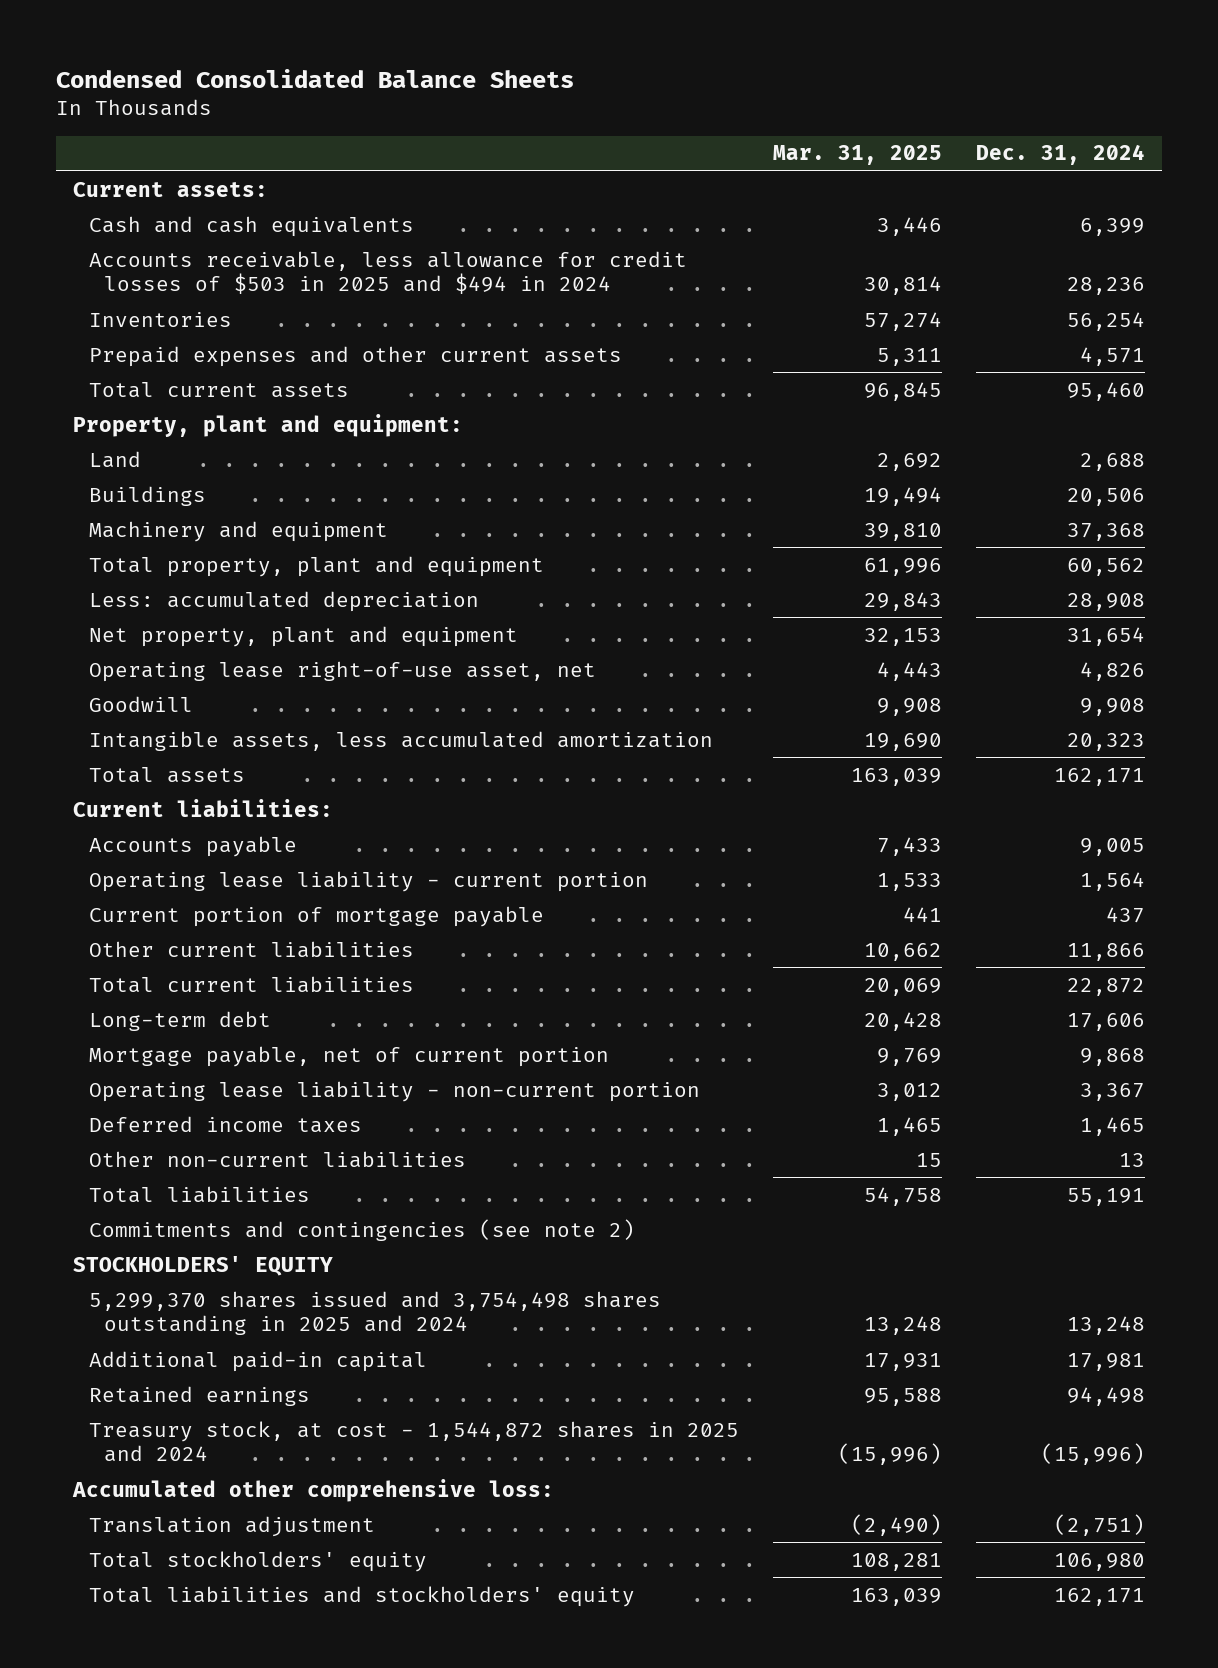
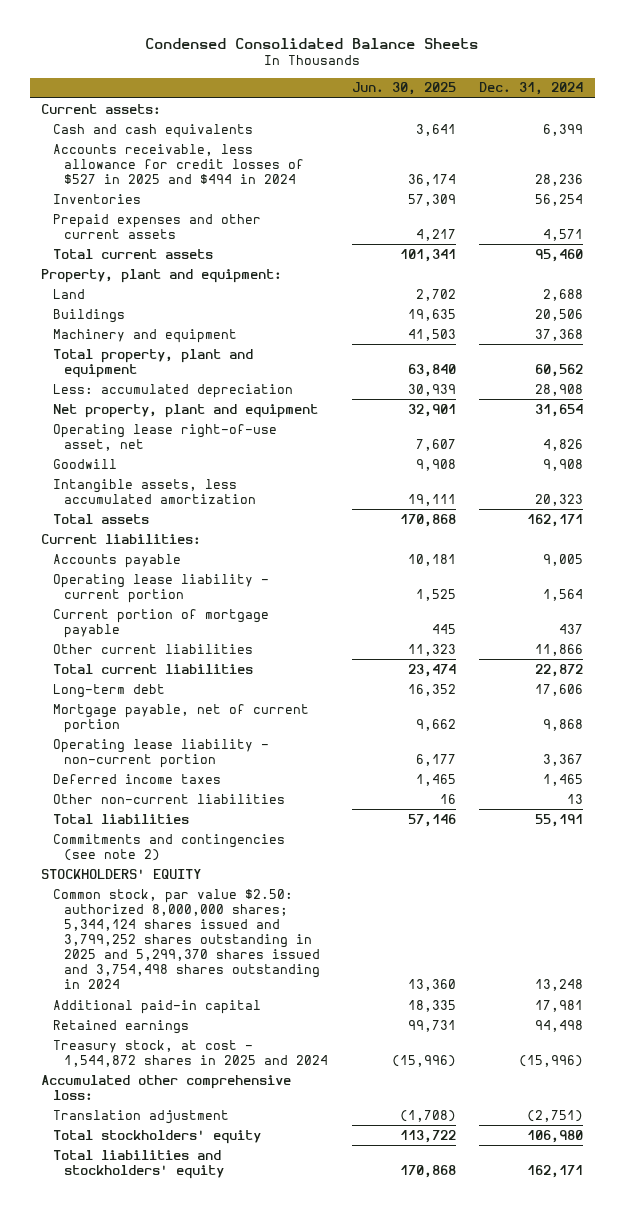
[772,145,942,166] Mar. 31, 2025 -> none
none -> [351,82,456,96] Jun. 30, 2025
[88,250,687,295] Accounts receivable, less allowance for credit losses of $503 in 2025 and $494 in 2024 -> [52,143,304,184] Accounts receivable, less allowance for credit losses of $527 in 2025 and $494 in 2024
[88,1290,661,1336] 5,299,370 shares issued and 3,754,498 shares outstanding in 2025 and 2024 -> [52,888,320,990] Common stock, par value $2.50: authorized 8,000,000 shares; 5,344,124 shares issued and 3,799,252 shares outstanding in 2025 and 5,299,370 shares issued and 3,754,498 shares outstanding in 2024

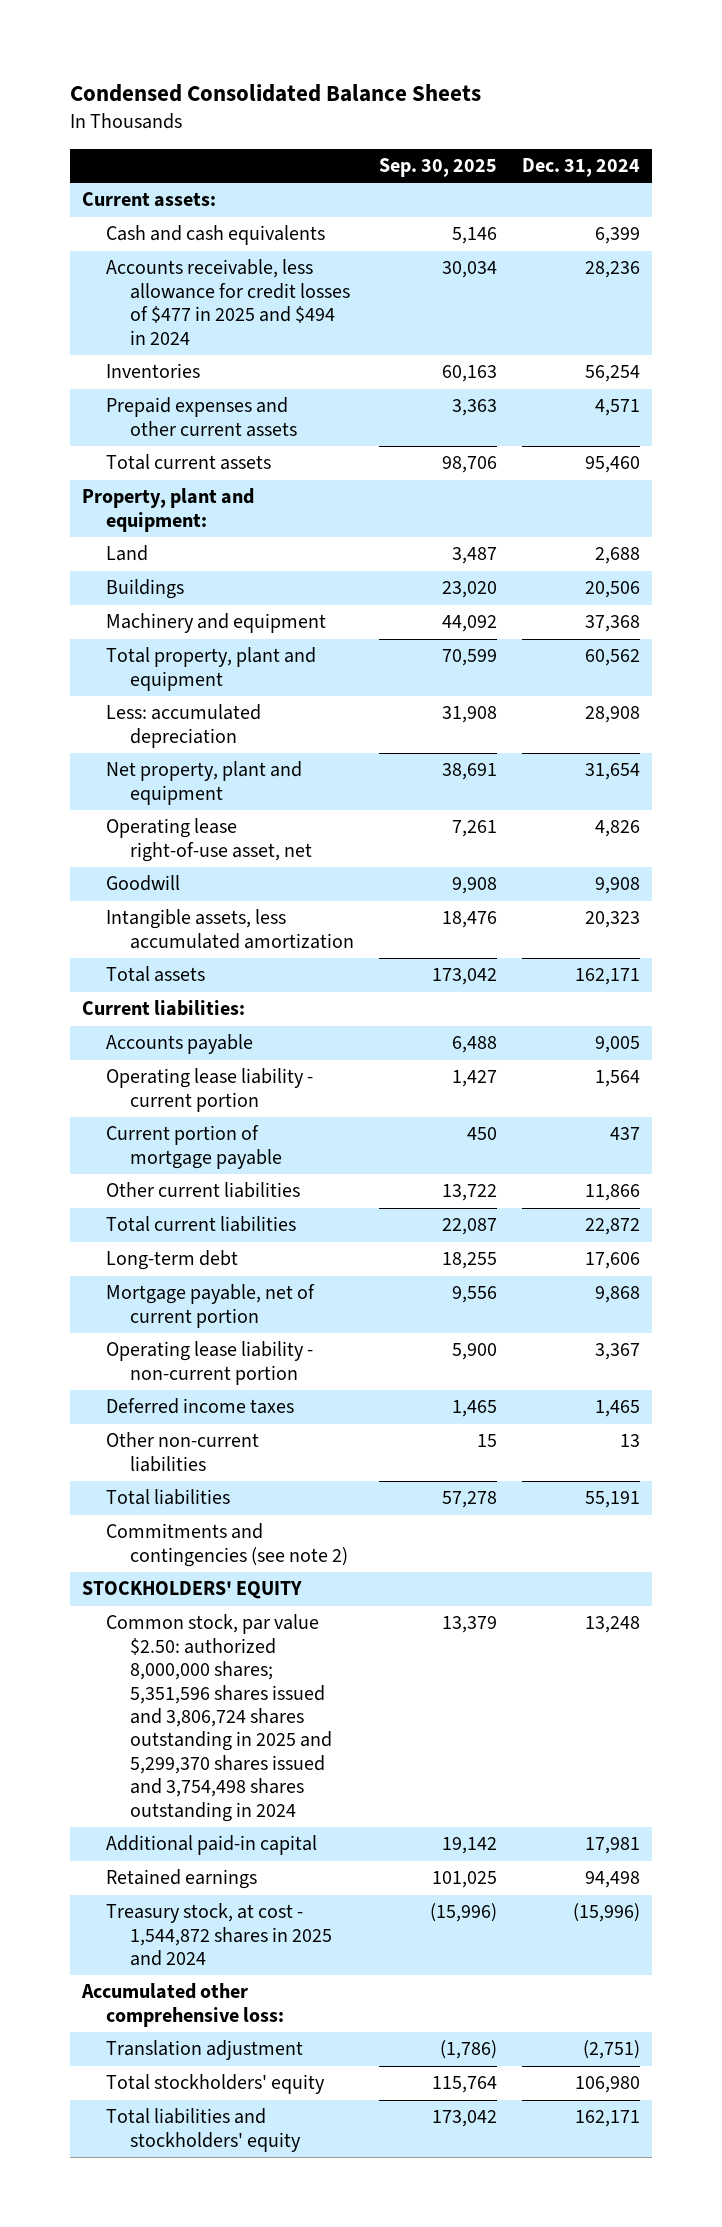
[351,82,456,96] Jun. 30, 2025 -> none
none -> [378,158,497,178] Sep. 30, 2025
[52,143,304,184] Accounts receivable, less allowance for credit losses of $527 in 2025 and $494 in 2024 -> [106,259,351,345] Accounts receivable, less allowance for credit losses of $477 in 2025 and $494 in 2024
[52,888,320,990] Common stock, par value $2.50: authorized 8,000,000 shares; 5,344,124 shares issued and 3,799,252 shares outstanding in 2025 and 5,299,370 shares issued and 3,754,498 shares outstanding in 2024 -> [106,1614,333,1822] Common stock, par value $2.50: authorized 8,000,000 shares; 5,351,596 shares issued and 3,806,724 shares outstanding in 2025 and 5,299,370 shares issued and 3,754,498 shares outstanding in 2024

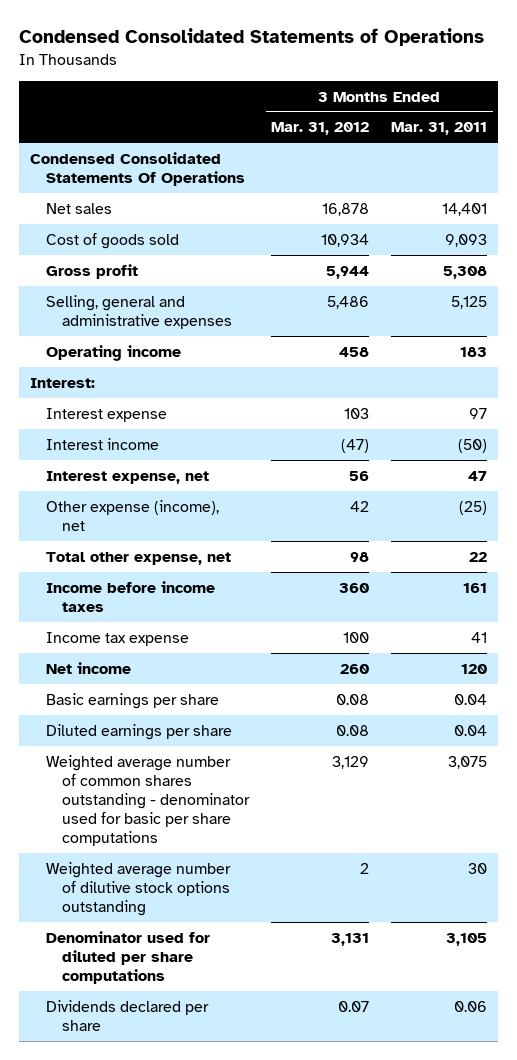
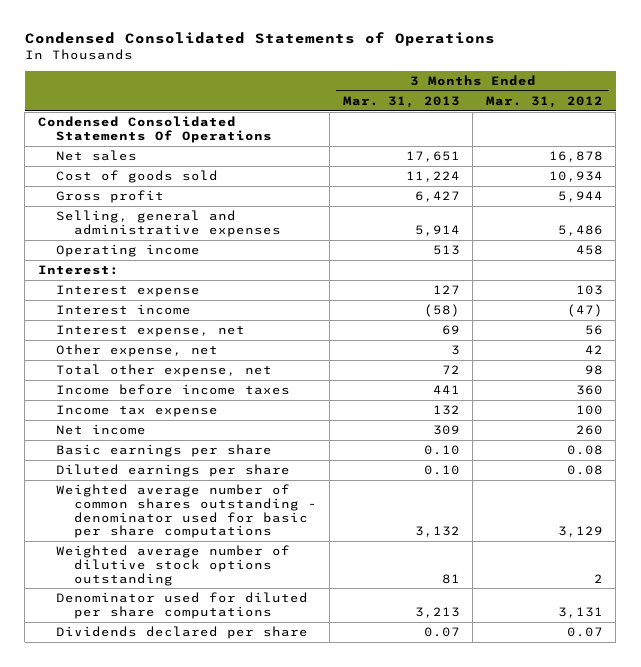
[391,122,488,136] Mar. 31, 2011 -> none
none -> [342,95,460,108] Mar. 31, 2013
[45,499,219,531] Other expense (income), net -> [55,344,218,358] Other expense, net

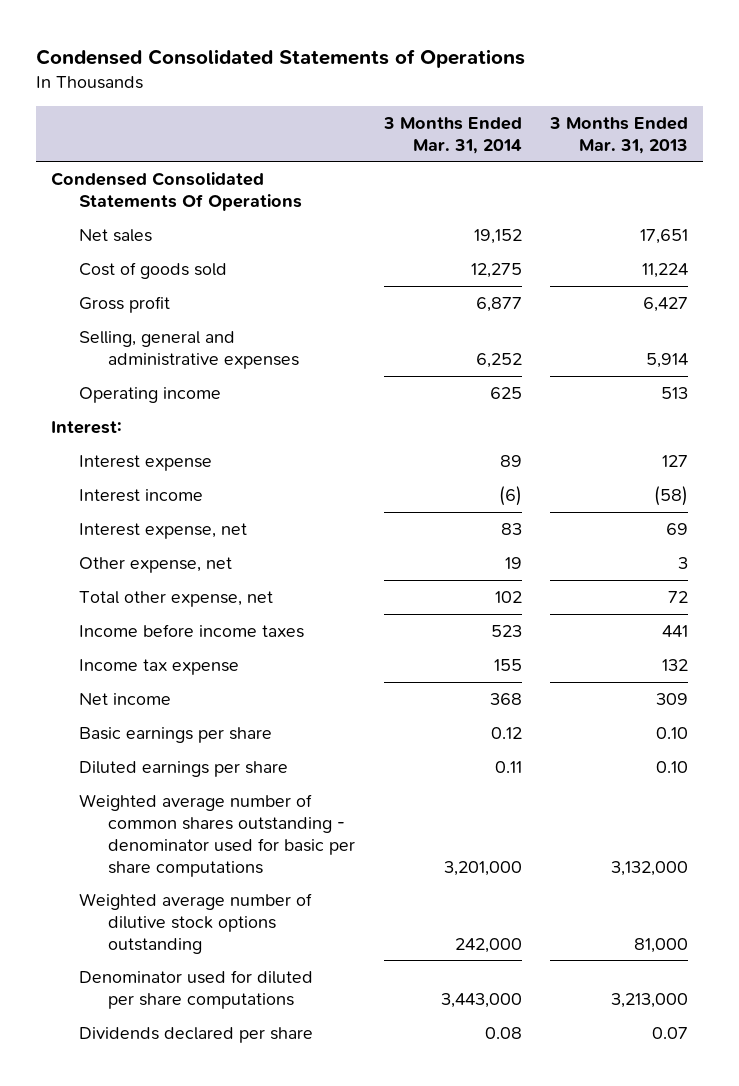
[485,95,603,108] Mar. 31, 2012 -> none
none -> [382,116,522,154] 3 Months Ended Mar. 31, 2014
[414,526,460,538] 3,132 -> [611,860,689,876] 3,132,000
[441,573,460,584] 81 -> [634,937,689,953] 81,000
[414,606,460,618] 3,213 -> [611,992,689,1008] 3,213,000

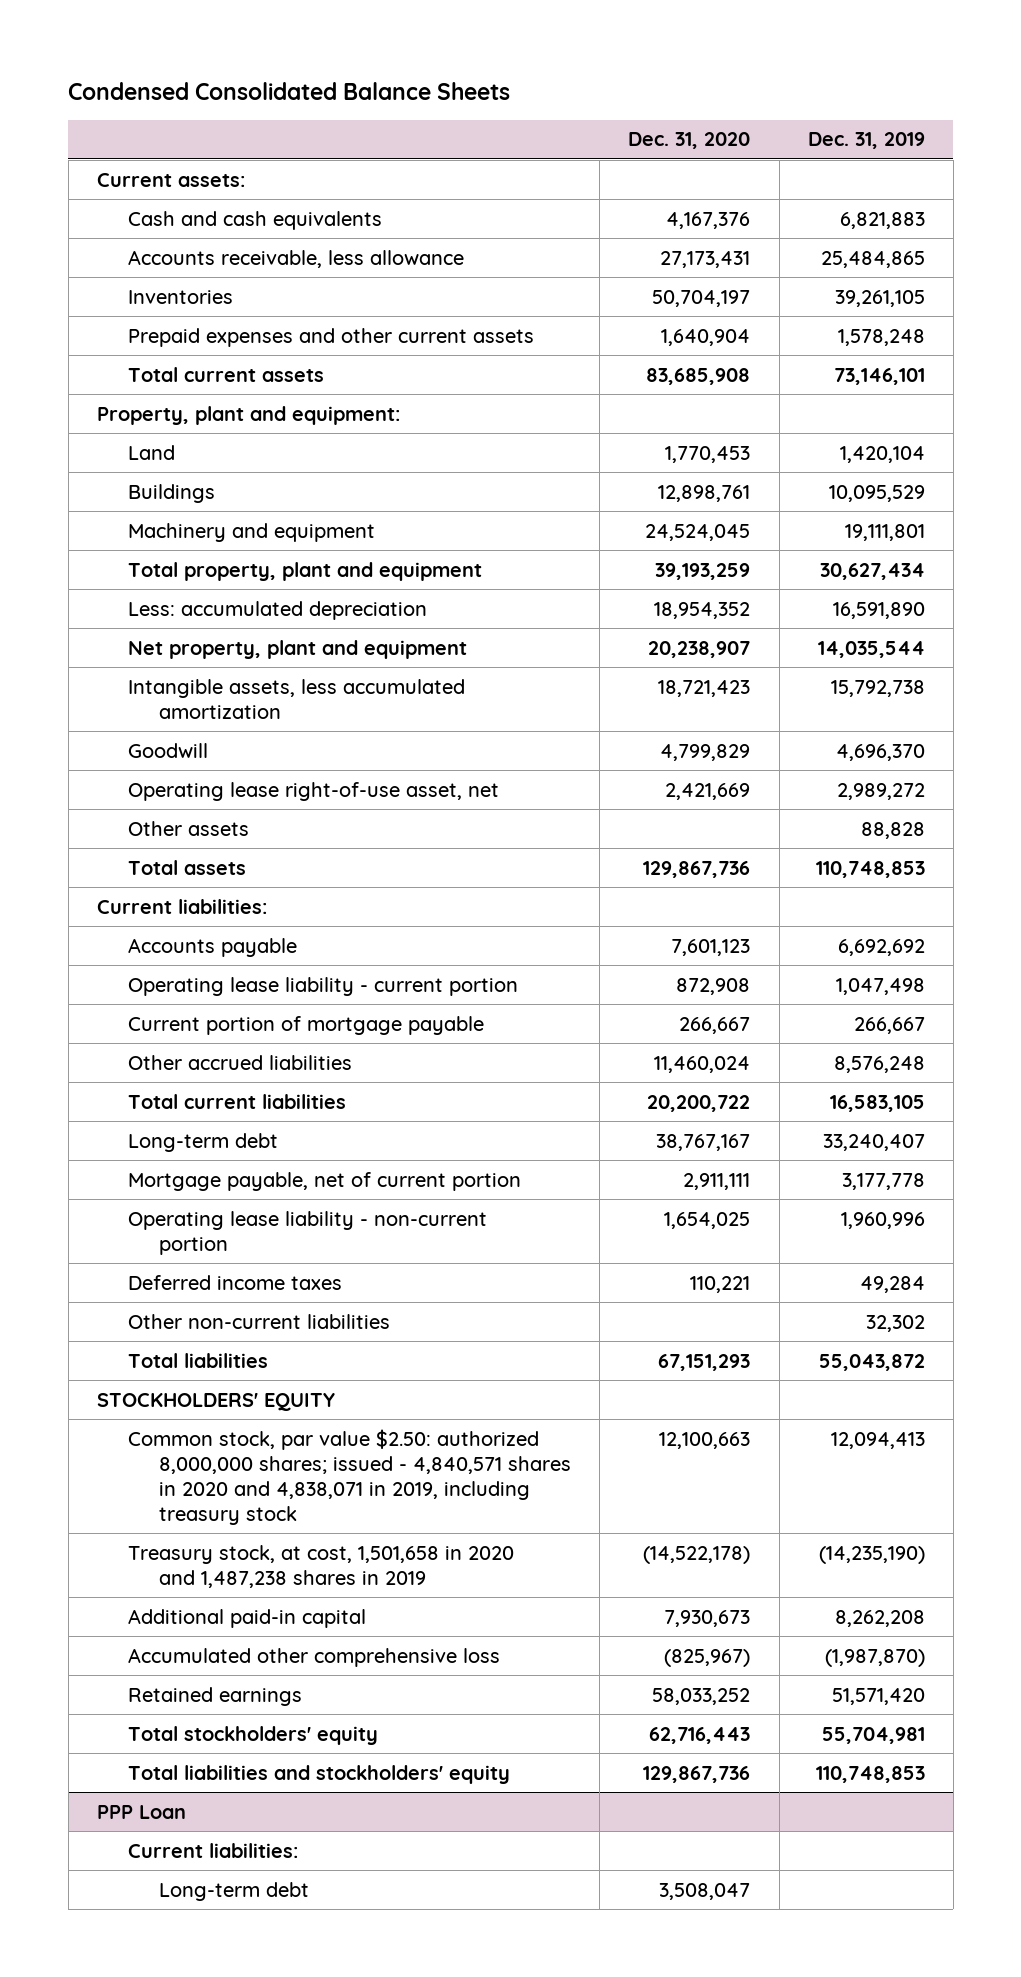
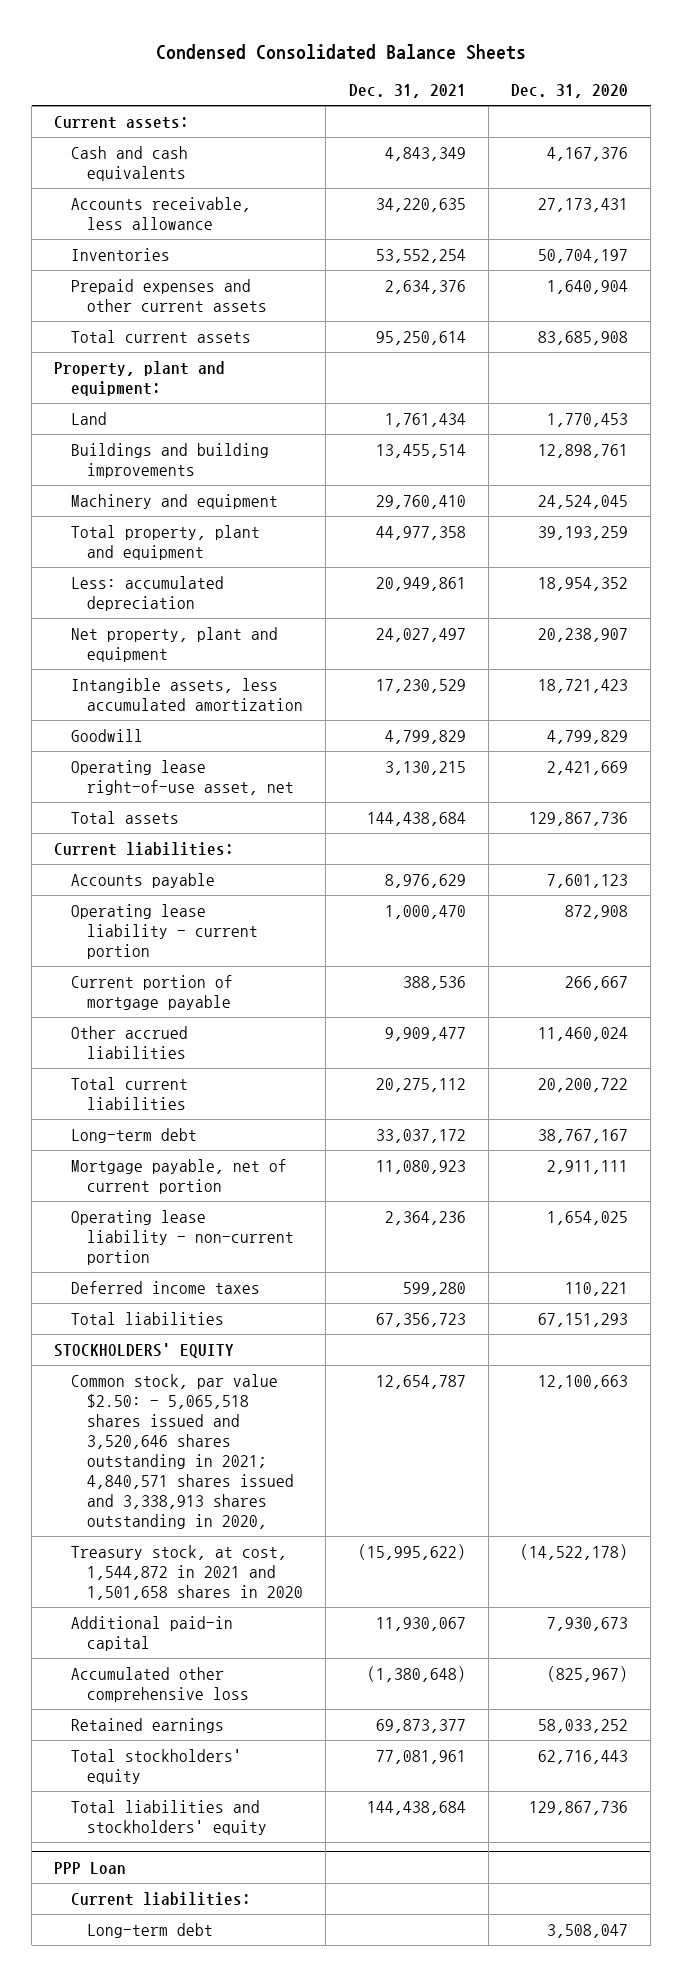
[807,132,925,150] Dec. 31, 2019 -> none
none -> [348,84,466,99] Dec. 31, 2021
[128,483,216,503] Buildings -> [70,442,269,478] Buildings and building improvements
[128,820,250,836] Other assets -> none
[128,1313,391,1329] Other non-current liabilities -> none
[128,1428,572,1525] Common stock, par value $2.50: authorized 8,000,000 shares; issued - 4,840,571 shares in 2020 and 4,838,071 in 2019, including treasury stock -> [70,1373,295,1529] Common stock, par value $2.50: - 5,065,518 shares issued and 3,520,646 shares outstanding in 2021; 4,840,571 shares issued and 3,338,913 shares outstanding in 2020,
[128,1544,515,1588] Treasury stock, at cost, 1,501,658 in 2020 and 1,487,238 shares in 2019 -> [70,1544,304,1600] Treasury stock, at cost, 1,544,872 in 2021 and 1,501,658 shares in 2020

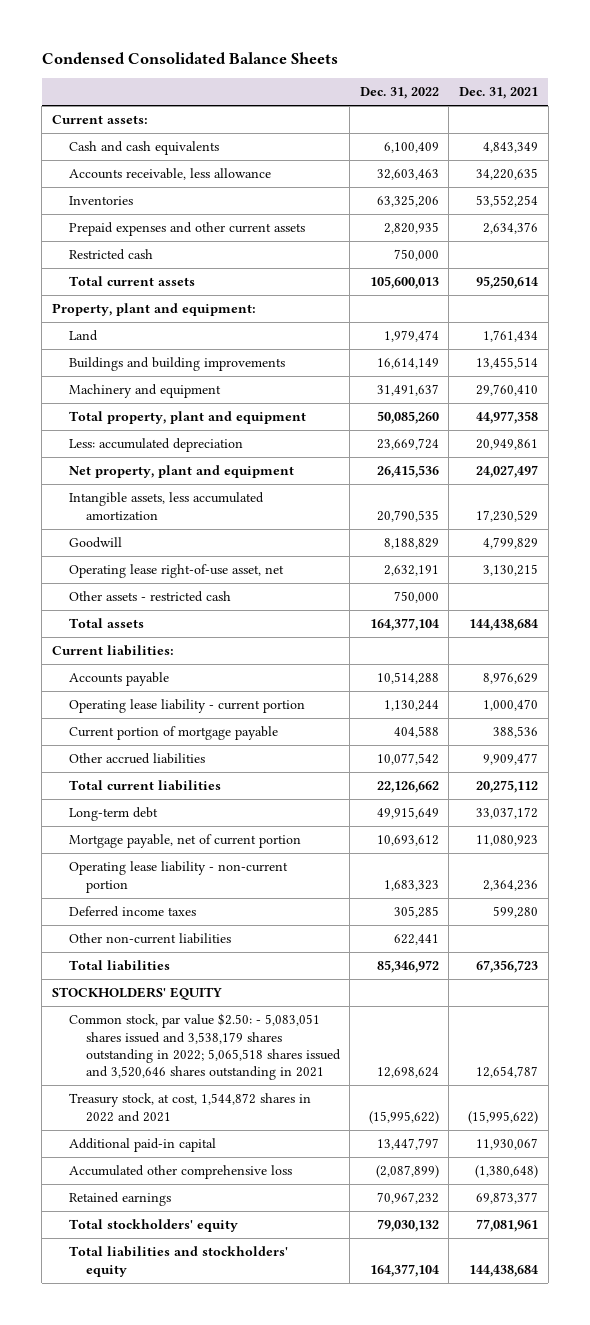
[510,84,628,99] Dec. 31, 2020 -> none
none -> [359,87,439,100] Dec. 31, 2022
none -> [68,249,153,261] Restricted cash
none -> [68,591,231,603] Other assets - restricted cash
none -> [68,933,231,945] Other non-current liabilities
[70,1373,295,1529] Common stock, par value $2.50: - 5,065,518 shares issued and 3,520,646 shares outstanding in 2021; 4,840,571 shares issued and 3,338,913 shares outstanding in 2020, -> [68,1013,341,1081] Common stock, par value $2.50: - 5,083,051 shares issued and 3,538,179 shares outstanding in 2022; 5,065,518 shares issued and 3,520,646 shares outstanding in 2021
[70,1544,304,1600] Treasury stock, at cost, 1,544,872 in 2021 and 1,501,658 shares in 2020 -> [68,1093,311,1122] Treasury stock, at cost, 1,544,872 shares in 2022 and 2021
[54,1861,127,1874] PPP Loan -> none
[70,1891,251,1906] Current liabilities: -> none
[87,1922,214,1938] Long-term debt -> none

